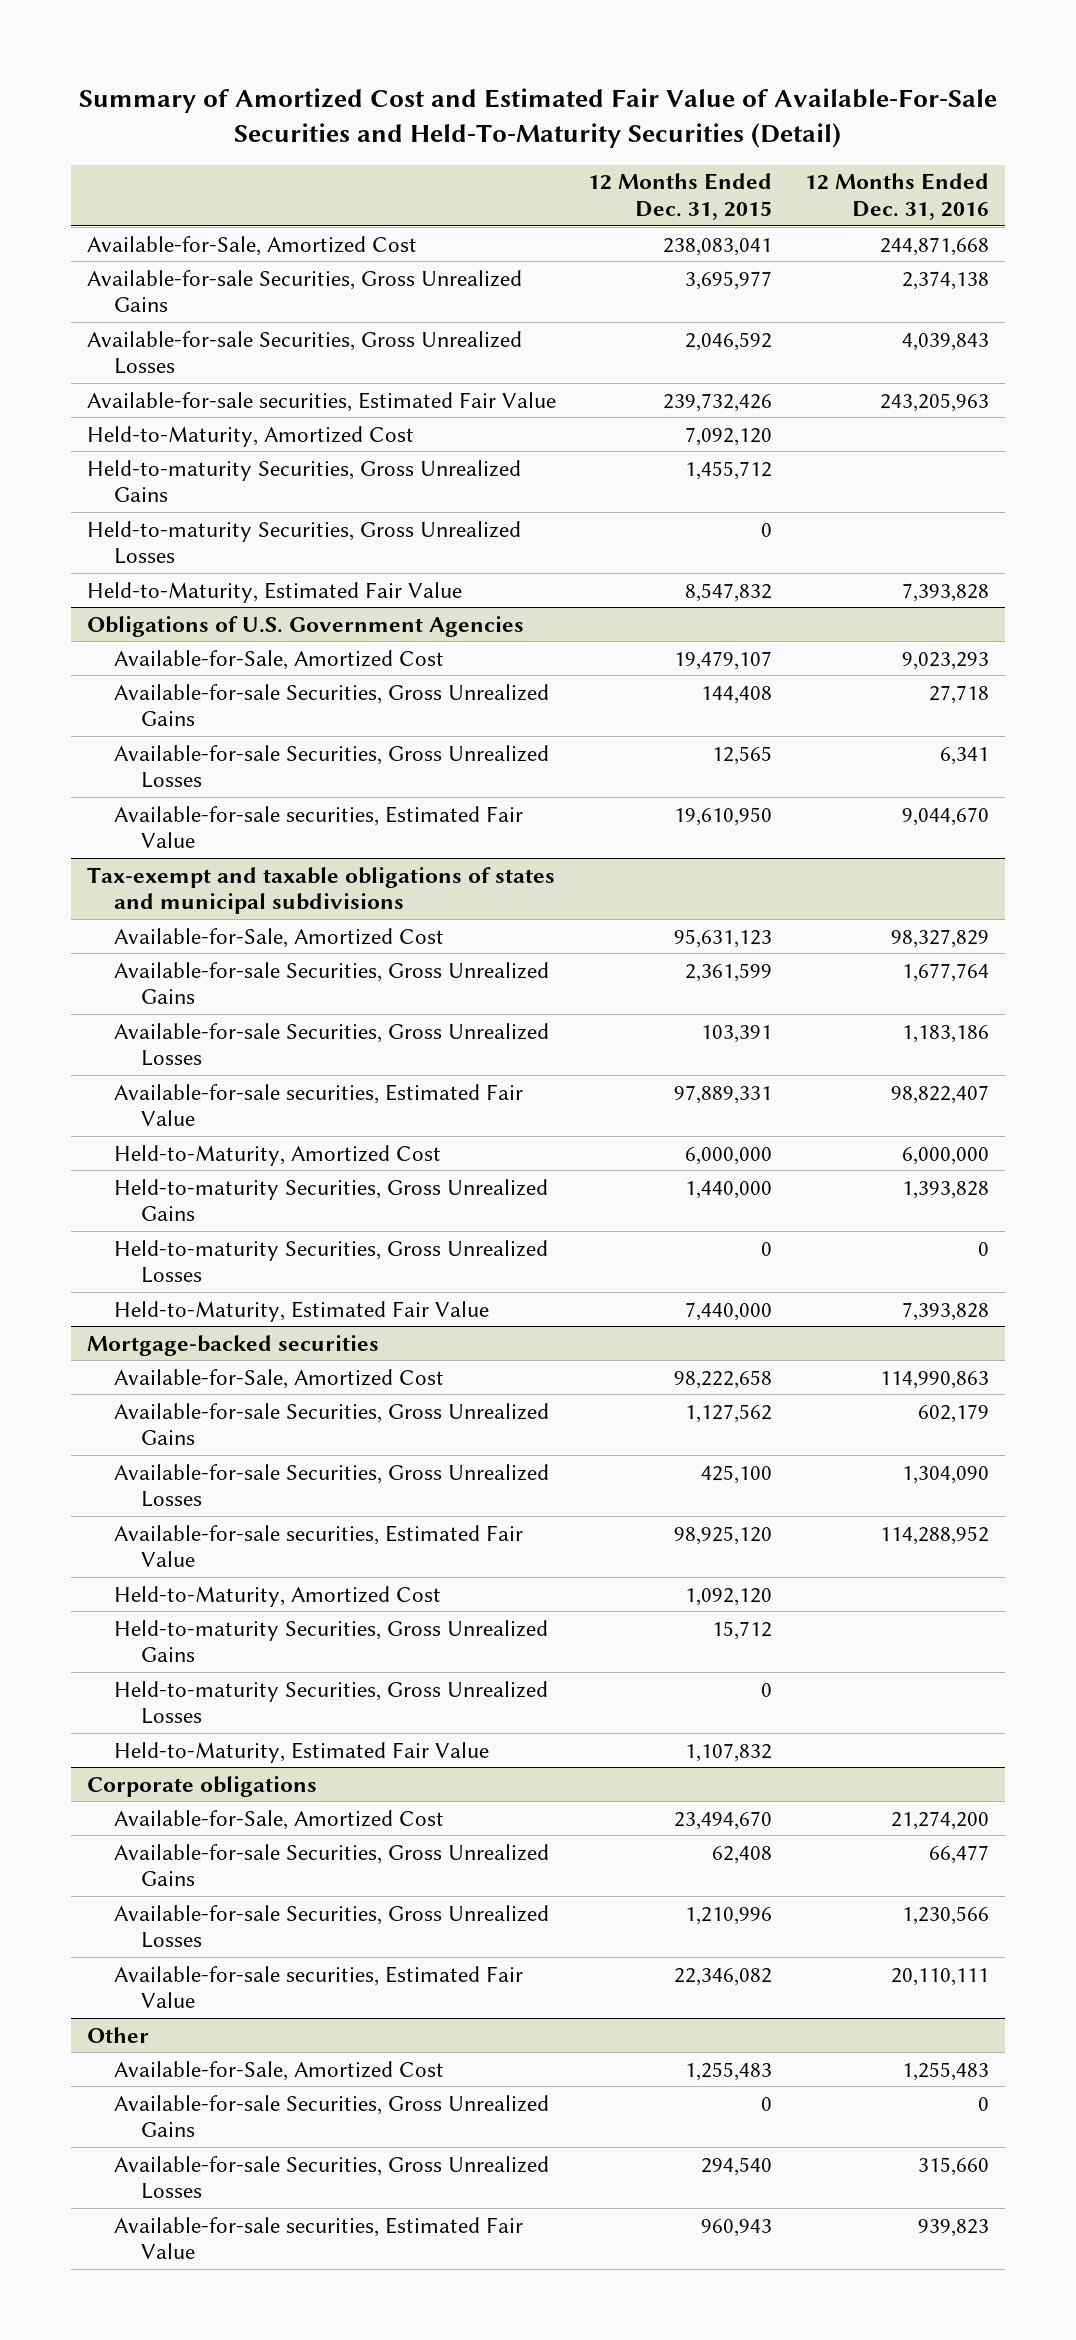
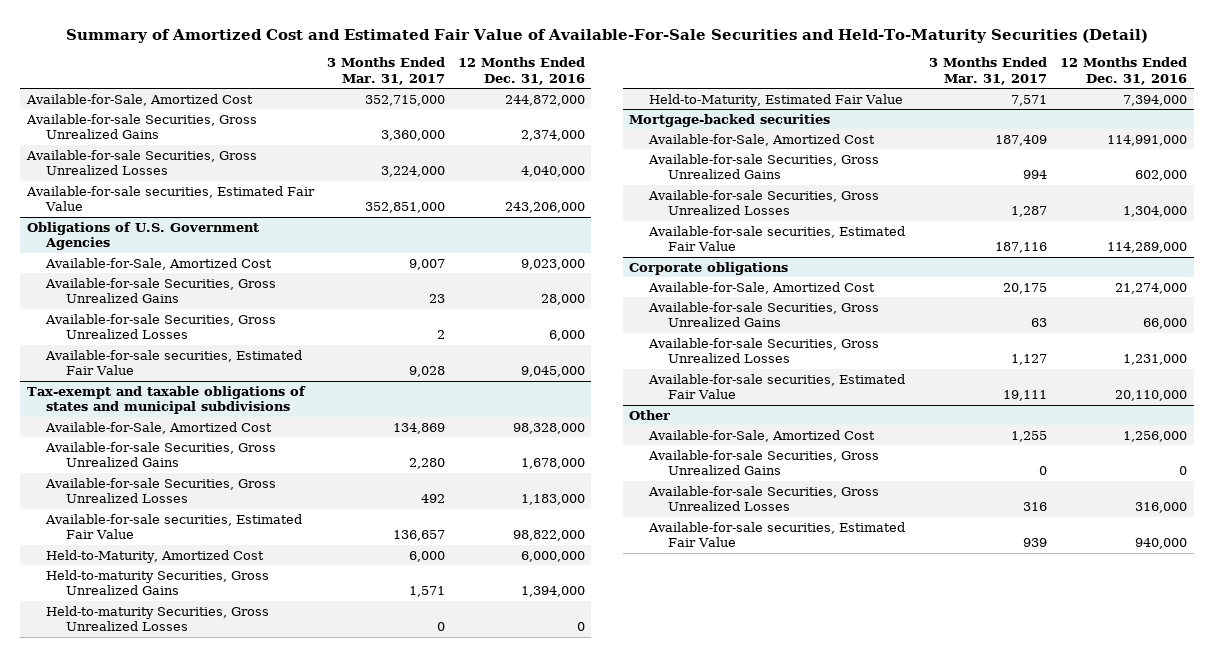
[588,173,773,220] 12 Months Ended Dec. 31, 2015 -> none
none -> [326,57,445,85] 3 Months Ended Mar. 31, 2017
[87,425,415,447] Held-to-Maturity, Amortized Cost -> none
[87,459,522,503] Held-to-maturity Securities, Gross Unrealized Gains -> none
[87,520,522,565] Held-to-maturity Securities, Gross Unrealized Losses -> none
[87,581,463,603] Held-to-Maturity, Estimated Fair Value -> none
[879,236,989,256] 244,871,668 -> [504,94,585,106] 244,872,000
[901,270,989,290] 2,374,138 -> [520,130,585,142] 2,374,000
[901,332,989,351] 4,039,843 -> [520,166,585,178] 4,040,000
[879,392,989,412] 243,205,963 -> [504,202,585,214] 243,206,000
[901,651,989,670] 9,023,293 -> [520,258,585,270] 9,023,000
[928,684,989,704] 27,718 -> [540,294,585,306] 28,000
[939,746,989,765] 6,341 -> [548,330,585,342] 6,000
[901,806,989,826] 9,044,670 -> [520,366,585,378] 9,045,000
[890,928,989,948] 98,327,829 -> [512,422,585,434] 98,328,000
[901,962,989,982] 1,677,764 -> [520,458,585,470] 1,678,000
[901,1024,989,1043] 1,183,186 -> [520,494,585,506] 1,183,000
[890,1084,989,1104] 98,822,407 -> [512,530,585,542] 98,822,000
[901,1180,989,1199] 1,393,828 -> [520,586,585,598] 1,394,000
[901,1301,989,1321] 7,393,828 -> [1123,94,1188,106] 7,394,000
[114,1585,442,1607] Held-to-Maturity, Amortized Cost -> none
[114,1619,549,1663] Held-to-maturity Securities, Gross Unrealized Gains -> none
[114,1680,549,1725] Held-to-maturity Securities, Gross Unrealized Losses -> none
[114,1741,490,1763] Held-to-Maturity, Estimated Fair Value -> none
[879,1370,989,1389] 114,990,863 -> [1107,134,1188,146] 114,991,000
[917,1403,989,1423] 602,179 -> [1135,170,1188,182] 602,000
[901,1465,989,1484] 1,304,090 -> [1123,206,1188,218] 1,304,000
[879,1525,989,1545] 114,288,952 -> [1107,242,1188,254] 114,289,000
[890,1810,989,1830] 21,274,200 -> [1115,282,1188,294] 21,274,000
[928,1844,989,1864] 66,477 -> [1143,318,1188,330] 66,000
[901,1905,989,1925] 1,230,566 -> [1123,354,1188,366] 1,231,000
[890,1967,989,1986] 20,110,111 -> [1115,390,1188,402] 20,110,000
[901,2061,989,2081] 1,255,483 -> [1123,430,1188,442] 1,256,000
[917,2156,989,2176] 315,660 -> [1135,502,1188,514] 316,000
[917,2218,989,2237] 939,823 -> [1135,538,1188,550] 940,000

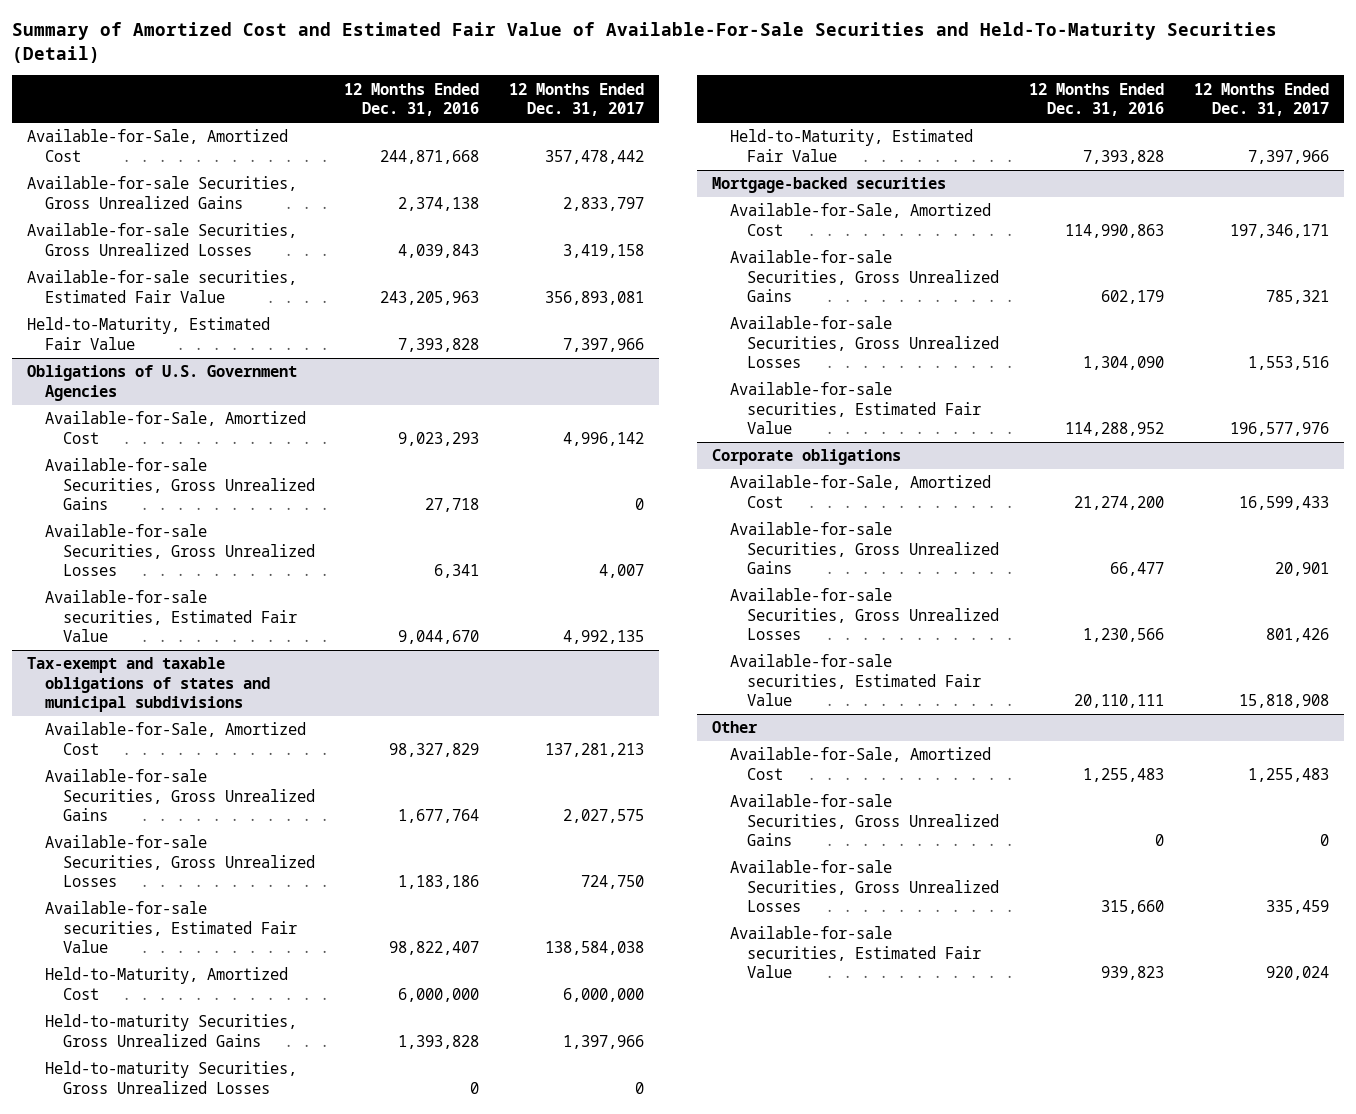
[326,57,445,85] 3 Months Ended Mar. 31, 2017 -> none
none -> [508,82,644,116] 12 Months Ended Dec. 31, 2017
[504,94,585,106] 244,872,000 -> [380,149,480,164] 244,871,668
[520,130,585,142] 2,374,000 -> [398,196,480,211] 2,374,138
[520,166,585,178] 4,040,000 -> [398,243,480,258] 4,039,843
[504,202,585,214] 243,206,000 -> [380,290,480,305] 243,205,963
none -> [27,317,271,350] Held-to-Maturity, Estimated Fair Value
[520,258,585,270] 9,023,000 -> [398,431,480,446] 9,023,293
[540,294,585,306] 28,000 -> [425,497,480,512] 27,718
[548,330,585,342] 6,000 -> [434,563,480,578] 6,341
[520,366,585,378] 9,045,000 -> [398,629,480,644] 9,044,670
[512,422,585,434] 98,328,000 -> [389,742,480,757] 98,327,829
[520,458,585,470] 1,678,000 -> [398,808,480,823] 1,677,764
[520,494,585,506] 1,183,000 -> [398,874,480,889] 1,183,186
[512,530,585,542] 98,822,000 -> [389,940,480,955] 98,822,407
[520,586,585,598] 1,394,000 -> [398,1034,480,1049] 1,393,828
[1123,94,1188,106] 7,394,000 -> [1083,149,1165,164] 7,393,828
[1107,134,1188,146] 114,991,000 -> [1065,223,1165,238] 114,990,863
[1135,170,1188,182] 602,000 -> [1101,289,1165,304] 602,179
[1123,206,1188,218] 1,304,000 -> [1083,355,1165,370] 1,304,090
[1107,242,1188,254] 114,289,000 -> [1065,421,1165,436] 114,288,952
[1115,282,1188,294] 21,274,000 -> [1074,495,1165,510] 21,274,200
[1143,318,1188,330] 66,000 -> [1110,561,1165,576] 66,477
[1123,354,1188,366] 1,231,000 -> [1083,627,1165,642] 1,230,566
[1115,390,1188,402] 20,110,000 -> [1074,693,1165,708] 20,110,111
[1123,430,1188,442] 1,256,000 -> [1083,767,1165,782] 1,255,483
[1135,502,1188,514] 316,000 -> [1101,899,1165,914] 315,660
[1135,538,1188,550] 940,000 -> [1101,965,1165,980] 939,823

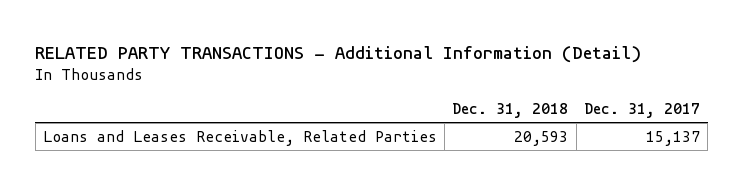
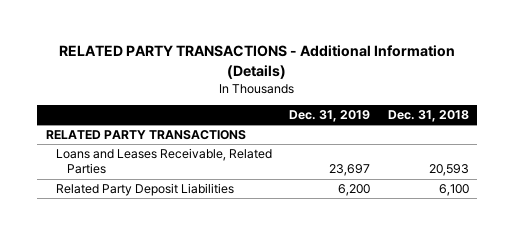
[35,46,642,64] RELATED PARTY TRANSACTIONS - Additional Information (Detail) -> [59,45,456,79] RELATED PARTY TRANSACTIONS - Additional Information (Details)
[584,103,701,119] Dec. 31, 2017 -> none
none -> [289,110,371,123] Dec. 31, 2019
none -> [45,130,246,141] RELATED PARTY TRANSACTIONS
none -> [56,183,235,197] Related Party Deposit Liabilities

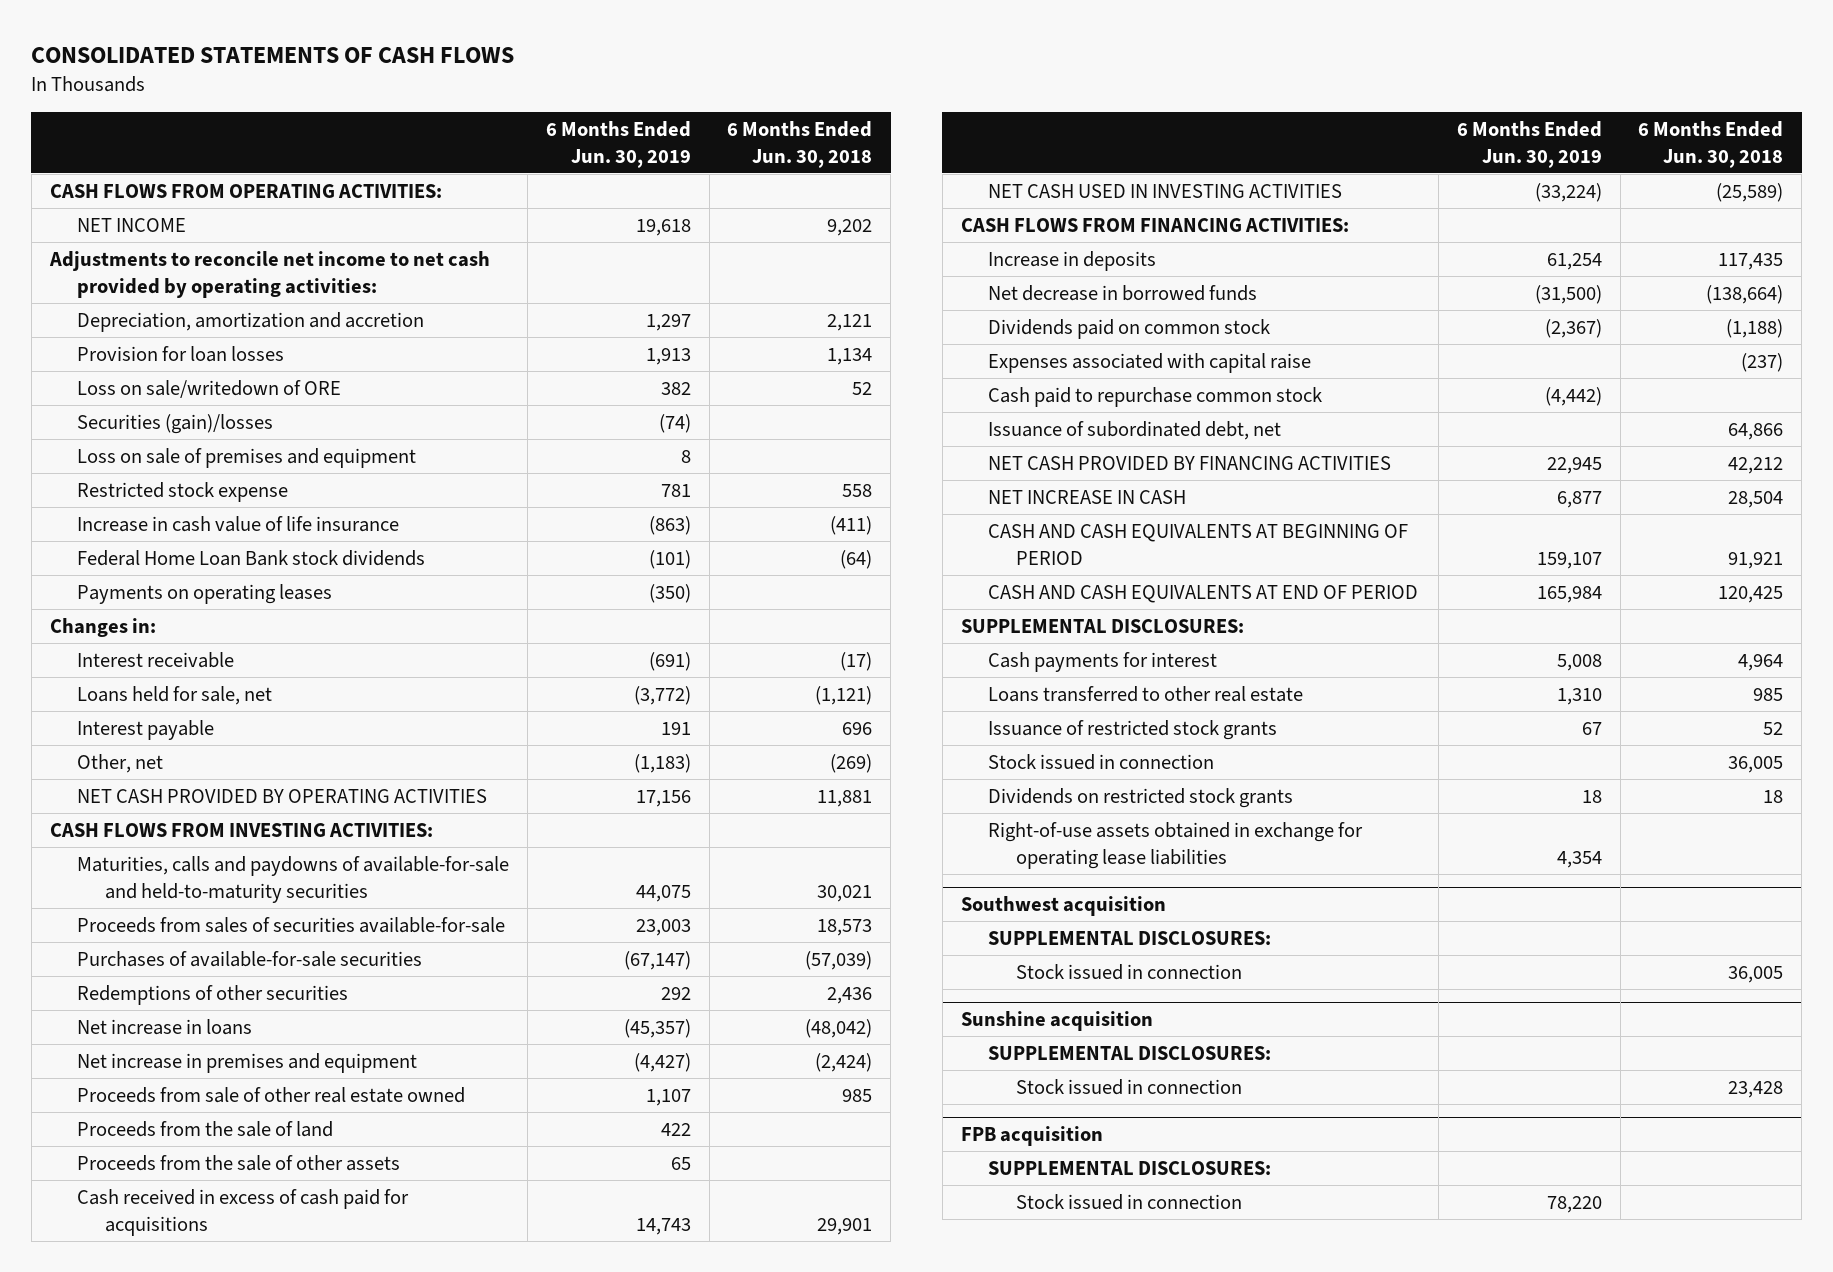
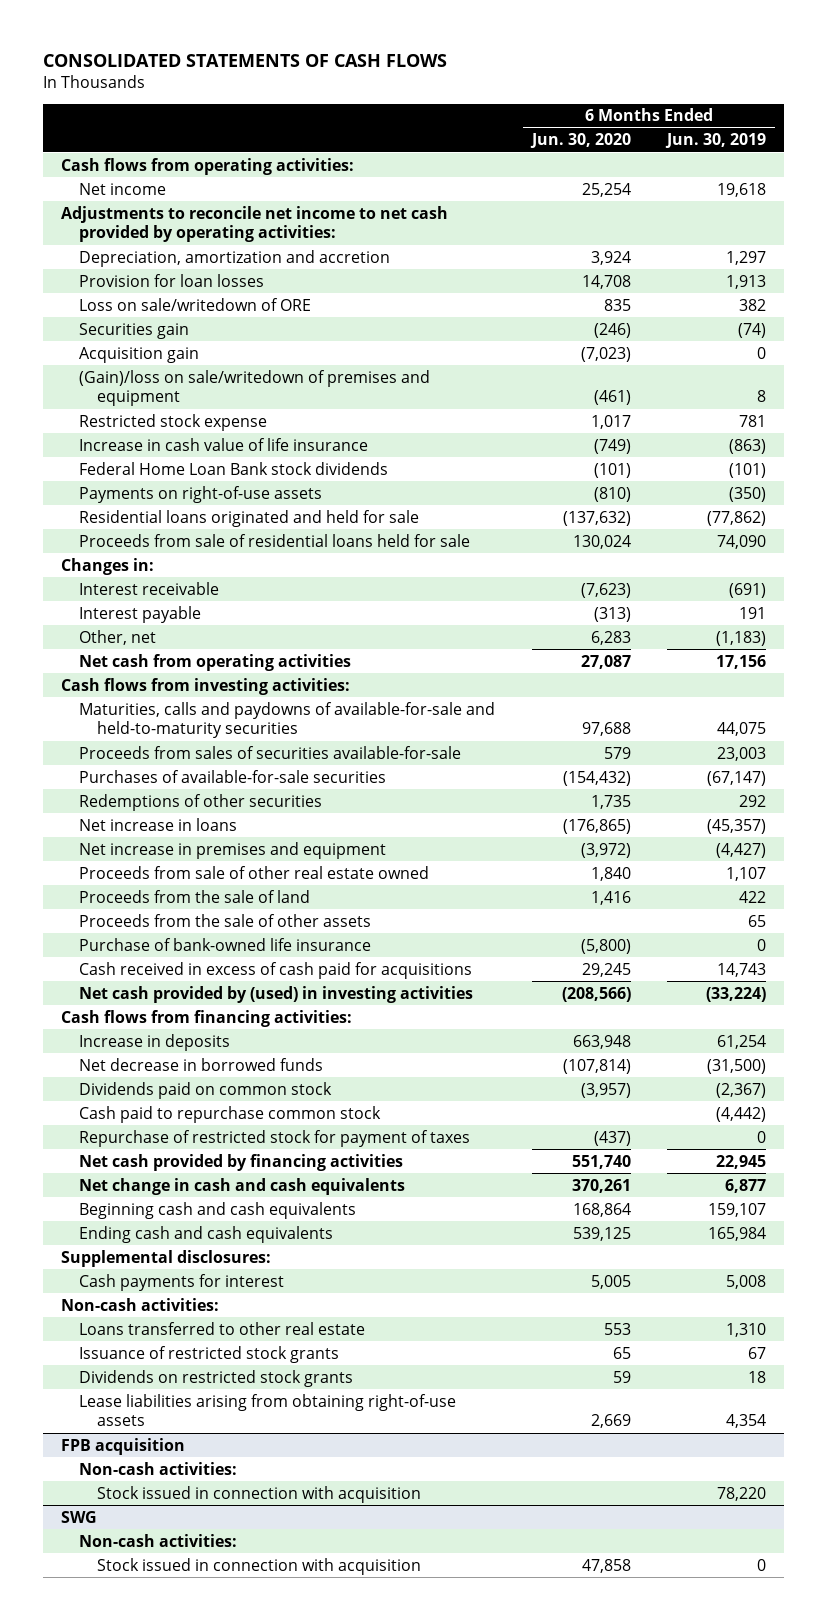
[727,121,873,168] 6 Months Ended Jun. 30, 2018 -> none
none -> [529,133,631,149] Jun. 30, 2020
[49,183,442,198] CASH FLOWS FROM OPERATING ACTIVITIES: -> [61,157,355,175] Cash flows from operating activities:
[77,217,187,232] NET INCOME -> [79,182,167,195] Net income
[77,413,274,434] Securities (gain)/losses -> [79,322,190,339] Securities gain
none -> [79,346,200,363] Acquisition gain
[77,447,417,468] Loss on sale of premises and equipment -> [79,369,431,407] (Gain)/loss on sale/writedown of premises and equipment
[77,583,333,604] Payments on operating leases -> none
none -> [79,485,323,503] Payments on right-of-use assets
none -> [79,509,420,527] Residential loans originated and held for sale
none -> [79,533,471,547] Proceeds from sale of residential loans held for sale
[77,685,273,705] Loans held for sale, net -> none
[77,788,488,803] NET CASH PROVIDED BY OPERATING ACTIVITIES -> [79,653,352,671] Net cash from operating activities
[49,822,433,837] CASH FLOWS FROM INVESTING ACTIVITIES: -> [61,677,351,695] Cash flows from investing activities:
none -> [79,937,372,951] Purchase of bank-owned life insurance
[988,183,1343,198] NET CASH USED IN INVESTING ACTIVITIES -> [79,985,474,1003] Net cash provided by (used) in investing activities
[960,217,1349,232] CASH FLOWS FROM FINANCING ACTIVITIES: -> [61,1009,353,1027] Cash flows from financing activities:
[988,352,1312,373] Expenses associated with capital raise -> none
[988,420,1282,440] Issuance of subordinated debt, net -> none
none -> [79,1129,471,1147] Repurchase of restricted stock for payment of taxes
[988,455,1392,470] NET CASH PROVIDED BY FINANCING ACTIVITIES -> [79,1153,404,1171] Net cash provided by financing activities
[988,489,1187,504] NET INCREASE IN CASH -> [79,1177,406,1195] Net change in cash and cash equivalents
[988,523,1409,565] CASH AND CASH EQUIVALENTS AT BEGINNING OF PERIOD -> [79,1201,357,1219] Beginning cash and cash equivalents
[988,584,1419,603] CASH AND CASH EQUIVALENTS AT END OF PERIOD -> [79,1225,334,1243] Ending cash and cash equivalents
[960,618,1244,633] SUPPLEMENTAL DISCLOSURES: -> [61,1249,272,1267] Supplemental disclosures:
none -> [61,1297,220,1311] Non-cash activities:
[988,753,1215,770] Stock issued in connection -> none
[960,896,1166,917] Southwest acquisition -> none
[988,930,1272,945] SUPPLEMENTAL DISCLOSURES: -> none
[1016,963,1243,980] Stock issued in connection -> none
[960,1011,1153,1032] Sunshine acquisition -> none
[988,1045,1272,1060] SUPPLEMENTAL DISCLOSURES: -> none
[1016,1078,1243,1095] Stock issued in connection -> none
[988,821,1364,869] Right-of-use assets obtained in exchange for operating lease liabilities -> [79,1393,457,1427] Lease liabilities arising from obtaining right-of-use assets
[988,1160,1272,1175] SUPPLEMENTAL DISCLOSURES: -> none
none -> [79,1461,238,1475] Non-cash activities:
[1016,1193,1243,1210] Stock issued in connection -> [96,1485,421,1503] Stock issued in connection with acquisition
none -> [61,1510,98,1523] SWG
none -> [79,1533,238,1547] Non-cash activities:
none -> [96,1557,421,1575] Stock issued in connection with acquisition

